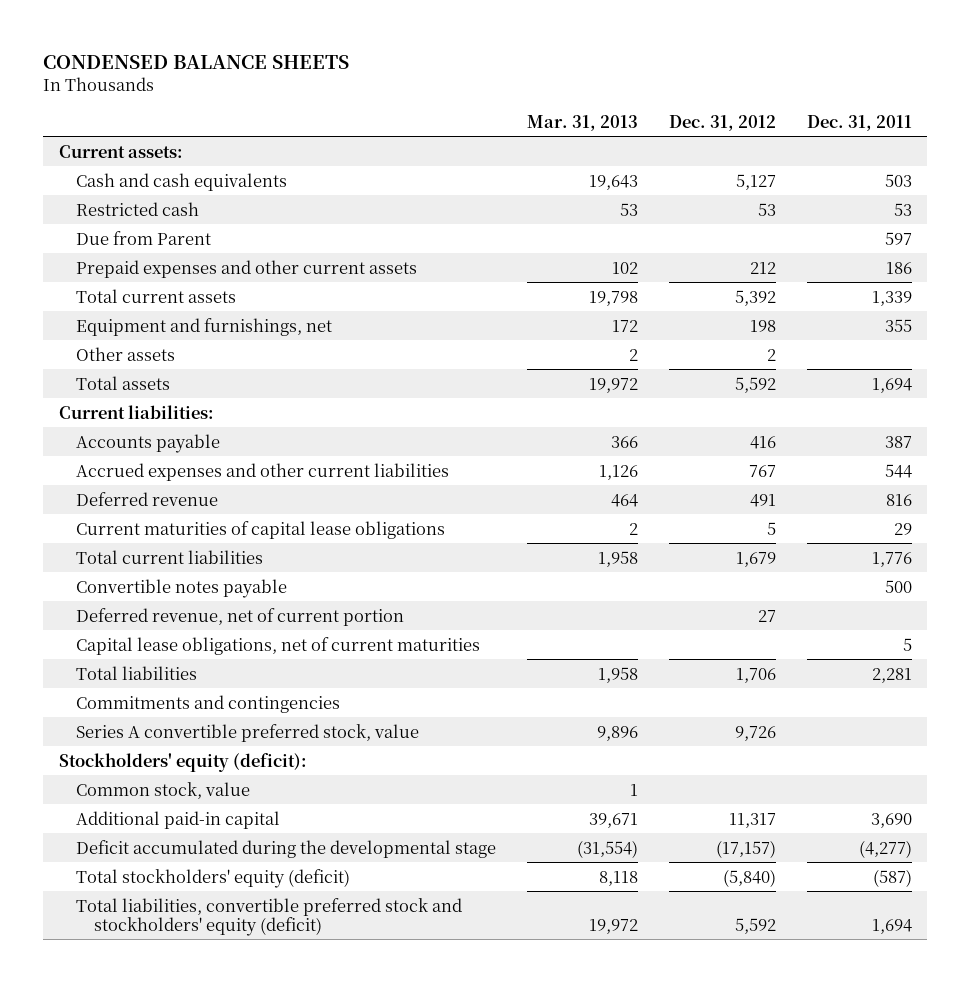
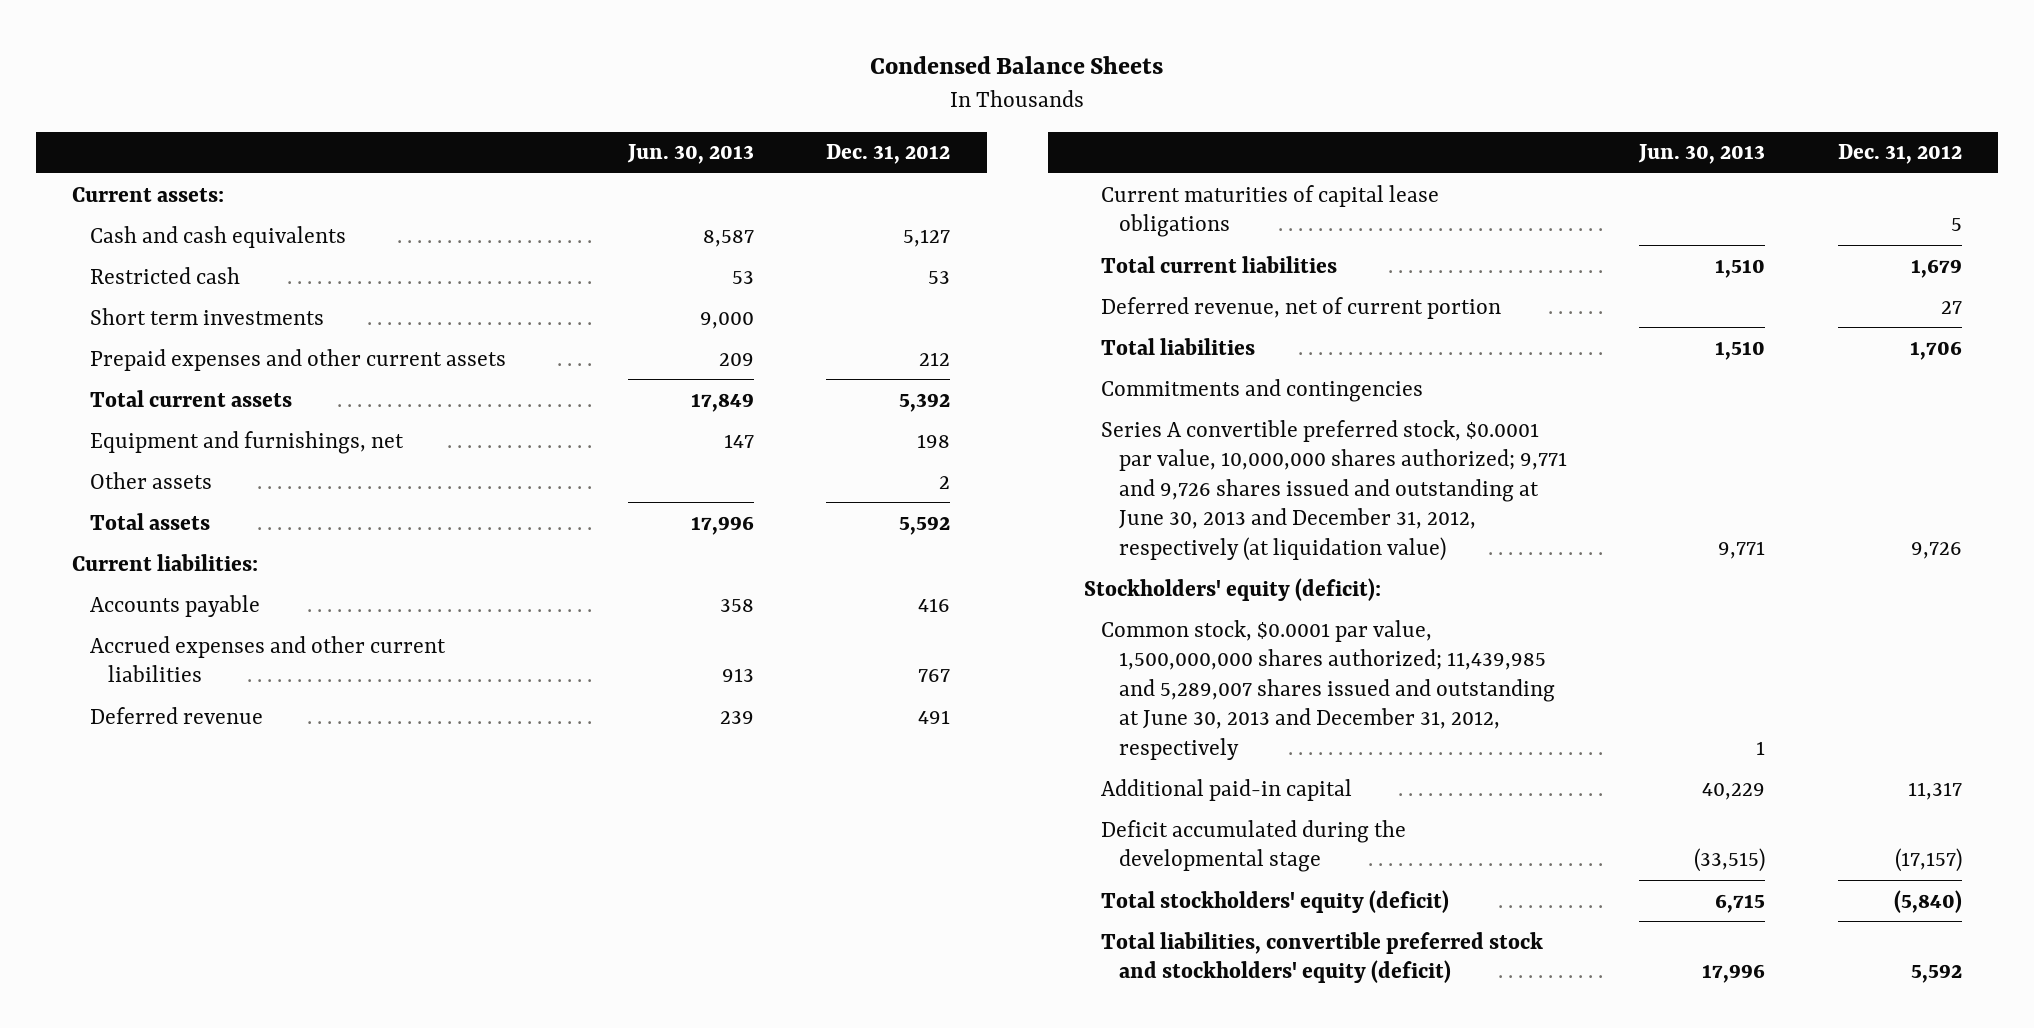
[43,54,350,69] CONDENSED BALANCE SHEETS -> [870,56,1164,75] Condensed Balance Sheets
[527,114,639,131] Mar. 31, 2013 -> none
[806,114,912,131] Dec. 31, 2011 -> none
none -> [626,144,754,165] Jun. 30, 2013
[76,230,212,245] Due from Parent -> none
none -> [89,307,324,325] Short term investments
[76,578,288,598] Convertible notes payable -> none
[76,636,481,655] Capital lease obligations, net of current maturities -> none
[76,723,420,742] Series A convertible preferred stock, value -> [1101,419,1568,561] Series A convertible preferred stock, $0.0001 par value, 10,000,000 shares authorized; 9,771 and 9,726 shares issued and outstanding at June 30, 2013 and December 31, 2012, respectively (at liquidation value)
[76,781,251,799] Common stock, value -> [1101,619,1556,760] Common stock, $0.0001 par value, 1,500,000,000 shares authorized; 11,439,985 and 5,289,007 shares issued and outstanding at June 30, 2013 and December 31, 2012, respectively

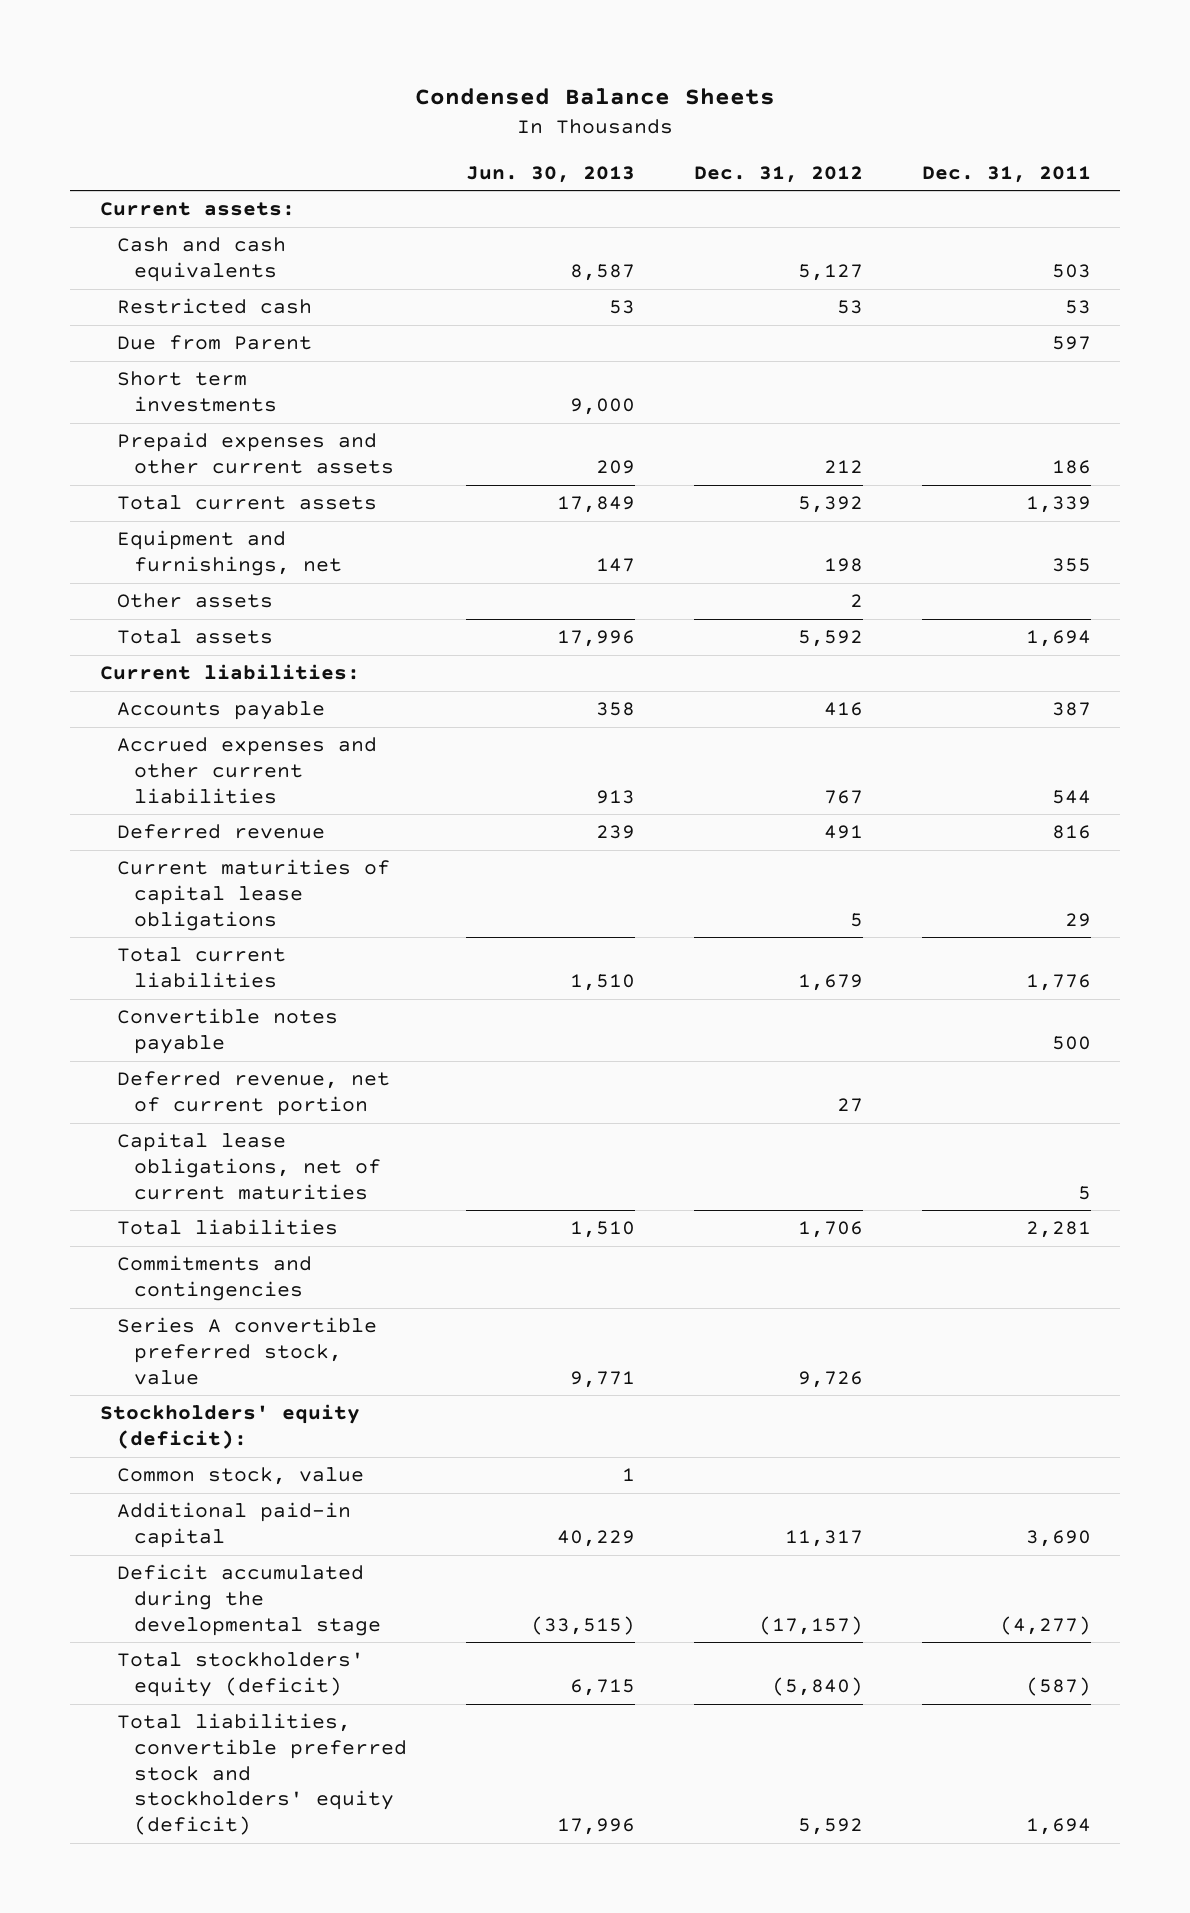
none -> [921,165,1091,183] Dec. 31, 2011
none -> [116,335,312,351] Due from Parent
none -> [116,1008,338,1055] Convertible notes payable
none -> [116,1132,381,1200] Capital lease obligations, net of current maturities
[1101,419,1568,561] Series A convertible preferred stock, $0.0001 par value, 10,000,000 shares authorized; 9,771 and 9,726 shares issued and outstanding at June 30, 2013 and December 31, 2012, respectively (at liquidation value) -> [116,1317,377,1385] Series A convertible preferred stock, value
[1101,619,1556,760] Common stock, $0.0001 par value, 1,500,000,000 shares authorized; 11,439,985 and 5,289,007 shares issued and outstanding at June 30, 2013 and December 31, 2012, respectively -> [116,1467,364,1486] Common stock, value

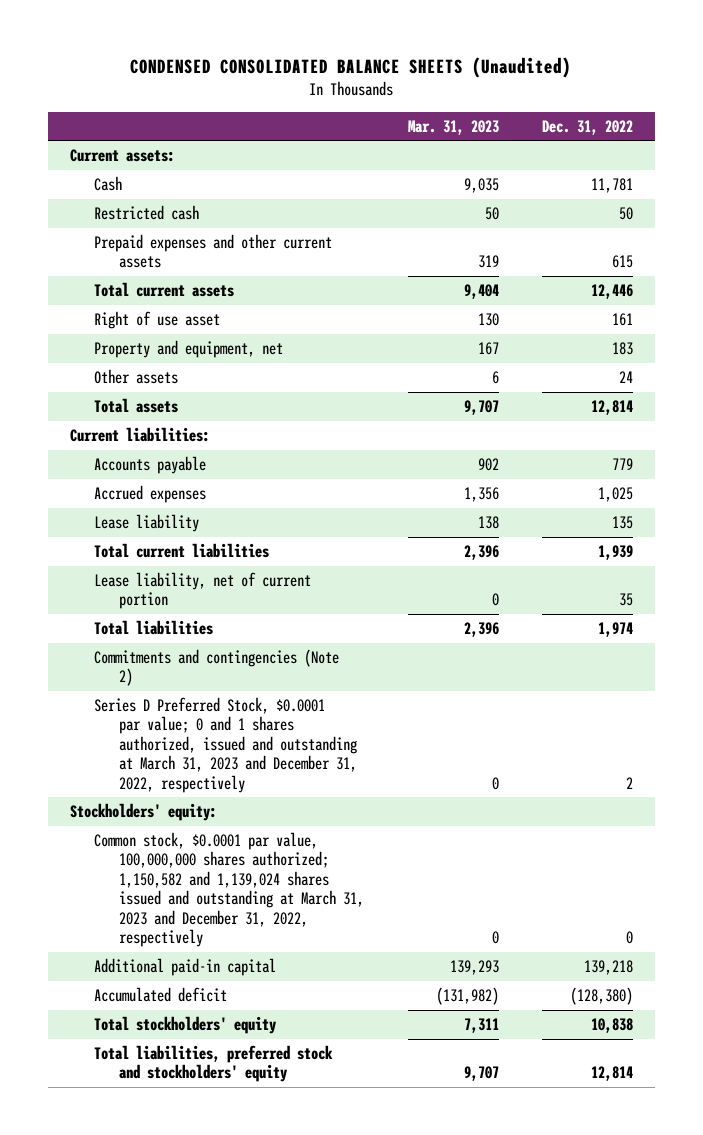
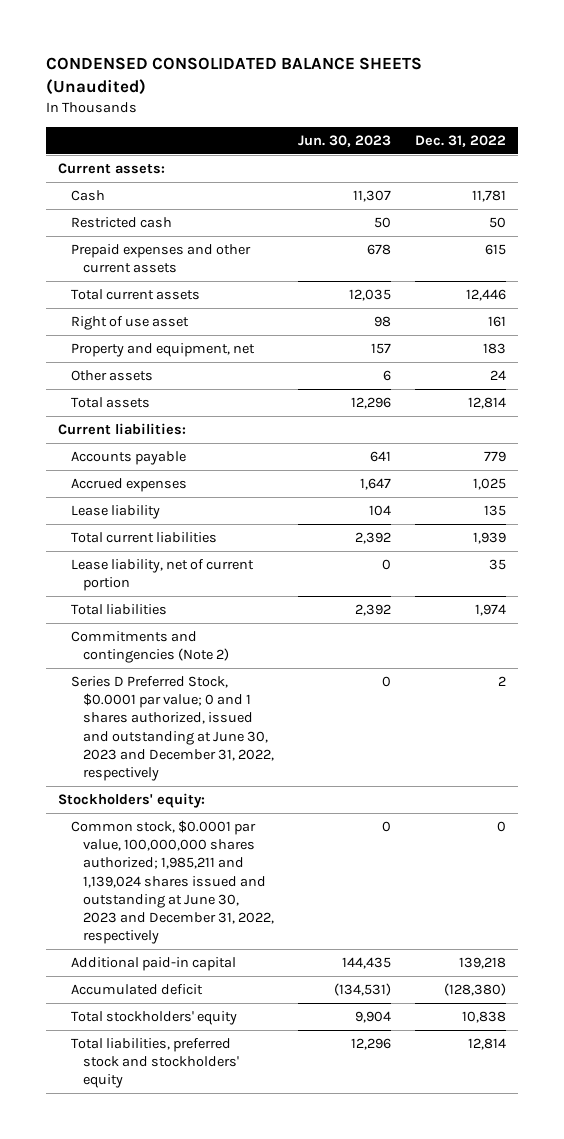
[407,119,499,135] Mar. 31, 2023 -> none
none -> [297,134,391,147] Jun. 30, 2023
[94,697,358,793] Series D Preferred Stock, $0.0001 par value; 0 and 1 shares authorized, issued and outstanding at March 31, 2023 and December 31, 2022, respectively -> [70,676,274,781] Series D Preferred Stock, $0.0001 par value; 0 and 1 shares authorized, issued and outstanding at June 30, 2023 and December 31, 2022, respectively
[94,832,365,948] Common stock, $0.0001 par value, 100,000,000 shares authorized; 1,150,582 and 1,139,024 shares issued and outstanding at March 31, 2023 and December 31, 2022, respectively -> [70,820,274,945] Common stock, $0.0001 par value, 100,000,000 shares authorized; 1,985,211 and 1,139,024 shares issued and outstanding at June 30, 2023 and December 31, 2022, respectively

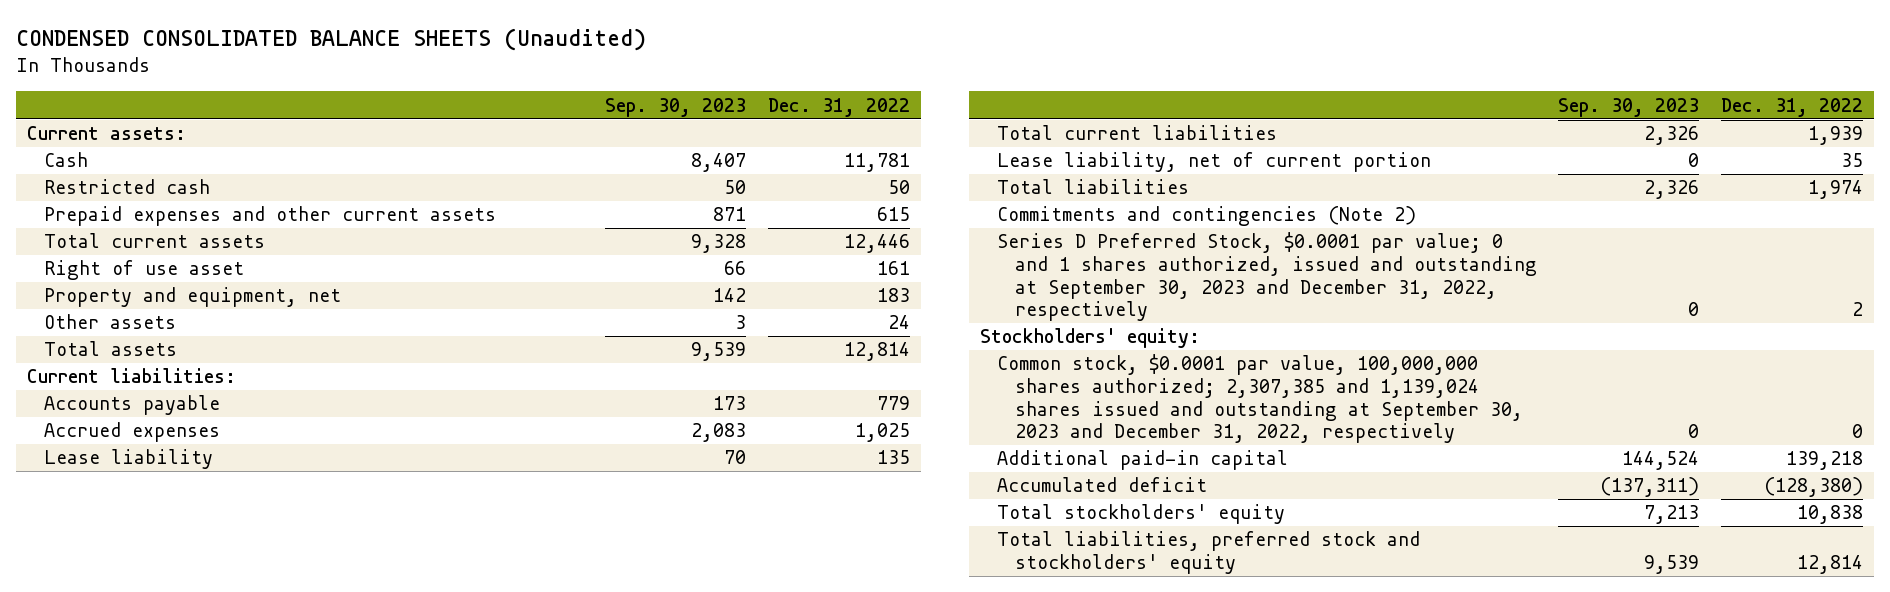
[297,134,391,147] Jun. 30, 2023 -> none
none -> [605,97,747,117] Sep. 30, 2023
[70,676,274,781] Series D Preferred Stock, $0.0001 par value; 0 and 1 shares authorized, issued and outstanding at June 30, 2023 and December 31, 2022, respectively -> [997,232,1537,322] Series D Preferred Stock, $0.0001 par value; 0 and 1 shares authorized, issued and outstanding at September 30, 2023 and December 31, 2022, respectively
[70,820,274,945] Common stock, $0.0001 par value, 100,000,000 shares authorized; 1,985,211 and 1,139,024 shares issued and outstanding at June 30, 2023 and December 31, 2022, respectively -> [997,354,1523,444] Common stock, $0.0001 par value, 100,000,000 shares authorized; 2,307,385 and 1,139,024 shares issued and outstanding at September 30, 2023 and December 31, 2022, respectively

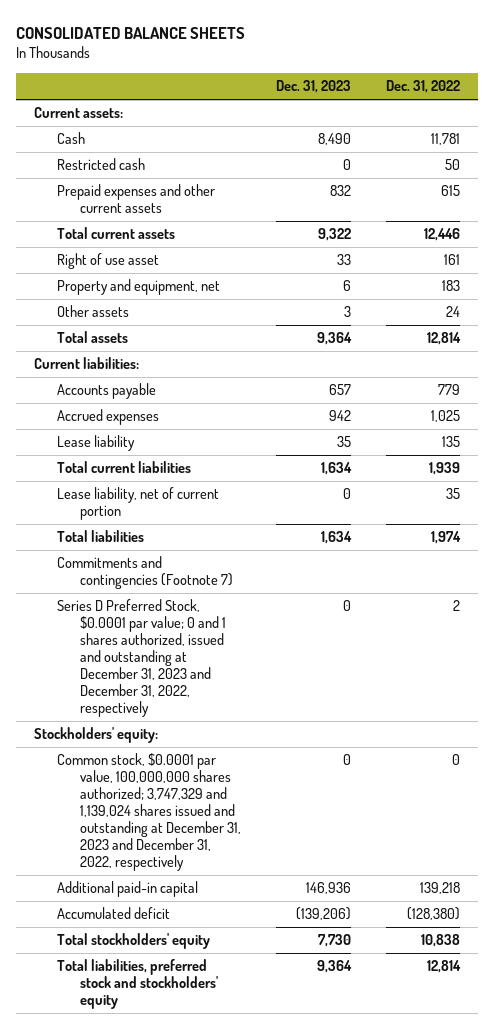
[15,27,646,51] CONDENSED CONSOLIDATED BALANCE SHEETS (Unaudited) -> [16,26,246,39] CONSOLIDATED BALANCE SHEETS
[605,97,747,117] Sep. 30, 2023 -> none
none -> [276,80,352,94] Dec. 31, 2023
[997,206,1417,227] Commitments and contingencies (Note 2) -> [57,556,233,590] Commitments and contingencies (Footnote 7)
[997,232,1537,322] Series D Preferred Stock, $0.0001 par value; 0 and 1 shares authorized, issued and outstanding at September 30, 2023 and December 31, 2022, respectively -> [57,599,226,718] Series D Preferred Stock, $0.0001 par value; 0 and 1 shares authorized, issued and outstanding at December 31, 2023 and December 31, 2022, respectively
[997,354,1523,444] Common stock, $0.0001 par value, 100,000,000 shares authorized; 2,307,385 and 1,139,024 shares issued and outstanding at September 30, 2023 and December 31, 2022, respectively -> [57,753,241,872] Common stock, $0.0001 par value, 100,000,000 shares authorized; 3,747,329 and 1,139,024 shares issued and outstanding at December 31, 2023 and December 31, 2022, respectively

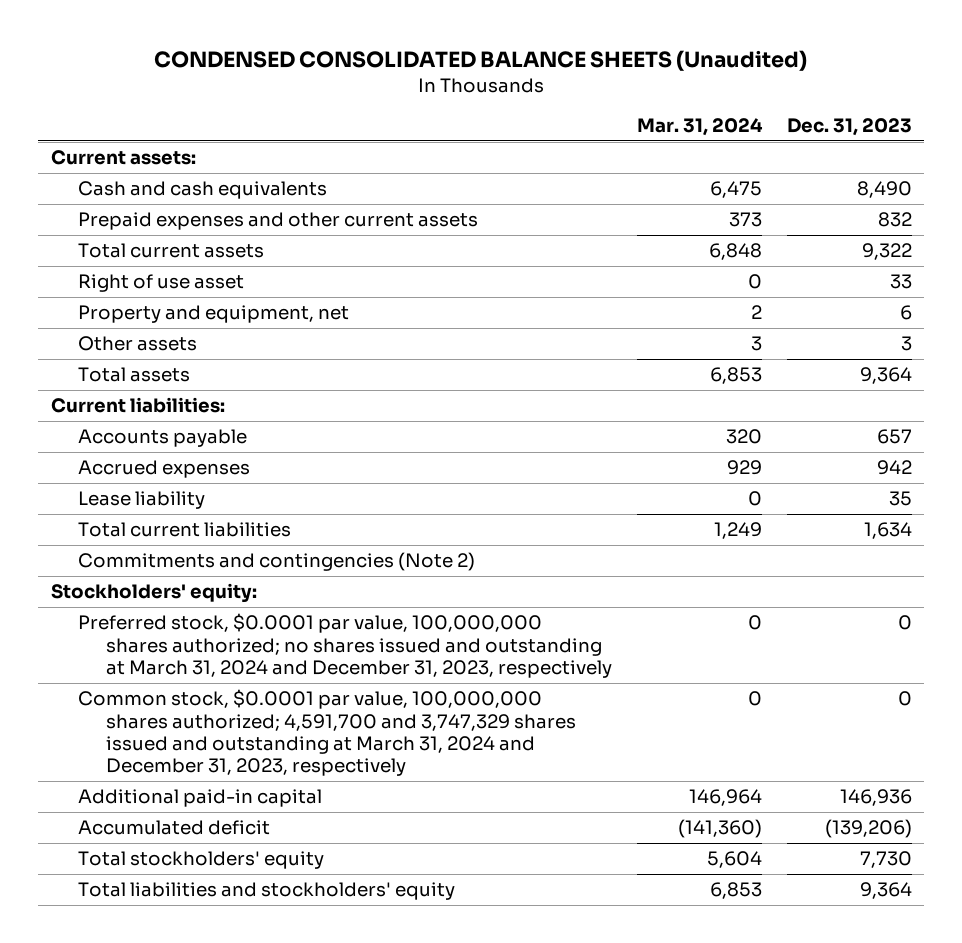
[16,26,246,39] CONSOLIDATED BALANCE SHEETS -> [154,49,808,71] CONDENSED CONSOLIDATED BALANCE SHEETS (Unaudited)
[386,80,461,94] Dec. 31, 2022 -> none
none -> [636,118,763,137] Mar. 31, 2024
[57,158,146,171] Restricted cash -> none
[57,132,86,145] Cash -> [78,181,328,200] Cash and cash equivalents
[57,487,220,521] Lease liability, net of current portion -> none
[57,530,145,543] Total liabilities -> none
[57,599,226,718] Series D Preferred Stock, $0.0001 par value; 0 and 1 shares authorized, issued and outstanding at December 31, 2023 and December 31, 2022, respectively -> none
[57,556,233,590] Commitments and contingencies (Footnote 7) -> [78,552,476,572] Commitments and contingencies (Note 2)
none -> [78,613,613,678] Preferred stock, $0.0001 par value, 100,000,000 shares authorized; no shares issued and outstanding at March 31, 2024 and December 31, 2023, respectively
[57,753,241,872] Common stock, $0.0001 par value, 100,000,000 shares authorized; 3,747,329 and 1,139,024 shares issued and outstanding at December 31, 2023 and December 31, 2022, respectively -> [78,689,577,777] Common stock, $0.0001 par value, 100,000,000 shares authorized; 4,591,700 and 3,747,329 shares issued and outstanding at March 31, 2024 and December 31, 2023, respectively
[57,959,218,1010] Total liabilities, preferred stock and stockholders' equity -> [78,882,456,901] Total liabilities and stockholders' equity

